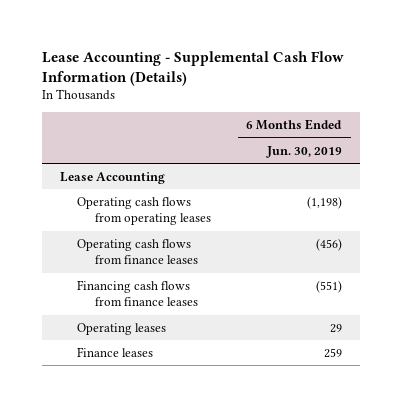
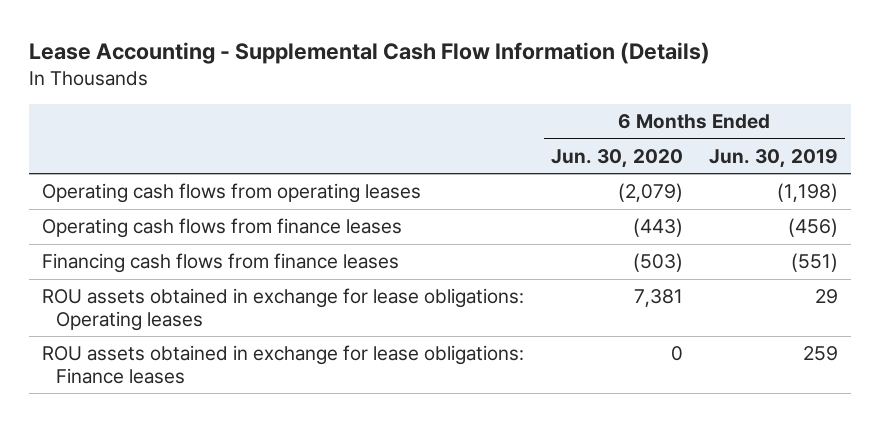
none -> [550,149,683,169] Jun. 30, 2020
[59,171,165,184] Lease Accounting -> none
[77,322,167,335] Operating leases -> [42,288,525,331] ROU assets obtained in exchange for lease obligations: Operating leases
[77,346,154,357] Finance leases -> [42,345,525,384] ROU assets obtained in exchange for lease obligations: Finance leases

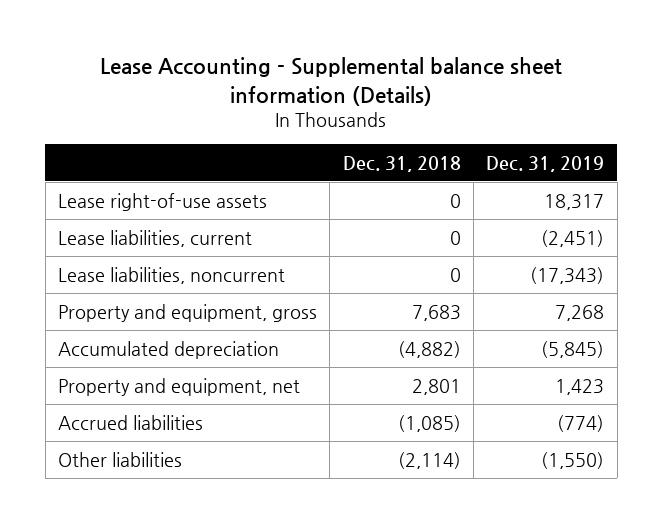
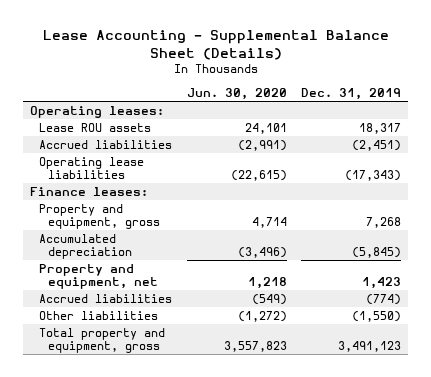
[100,57,563,106] Lease Accounting - Supplemental balance sheet information (Details) -> [42,30,389,60] Lease Accounting - Supplemental Balance Sheet (Details)
[342,155,461,172] Dec. 31, 2018 -> none
none -> [186,88,287,101] Jun. 30, 2020
none -> [30,105,165,118] Operating leases:
[58,192,268,211] Lease right-of-use assets -> [39,122,152,132] Lease ROU assets
[58,229,253,247] Lease liabilities, current -> [39,139,173,149] Accrued liabilities
[58,266,286,284] Lease liabilities, noncurrent -> [39,156,145,180] Operating lease liabilities
none -> [30,186,149,196] Finance leases:
none -> [39,327,166,354] Total property and equipment, gross

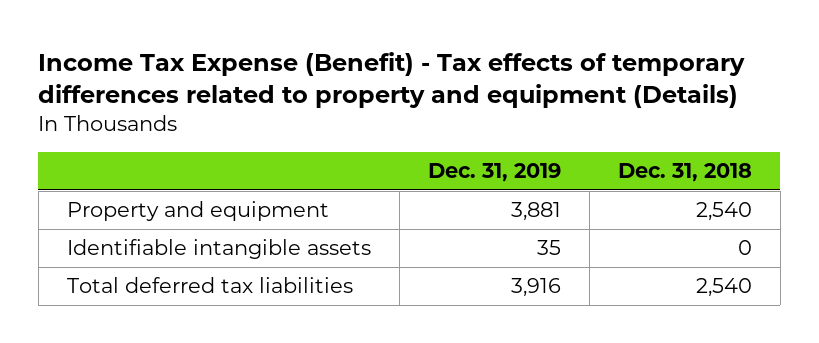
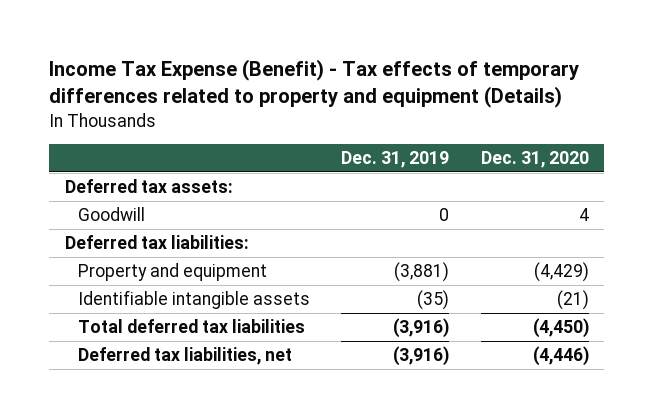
[617,163,752,183] Dec. 31, 2018 -> none
none -> [480,151,589,169] Dec. 31, 2020
none -> [65,178,234,193] Deferred tax assets:
none -> [77,206,145,221] Goodwill
none -> [65,234,250,249] Deferred tax liabilities:
[510,202,561,222] 3,881 -> [394,261,450,282] (3,881)
[536,240,561,256] 35 -> [417,289,450,310] (35)
[510,278,561,298] 3,916 -> [393,317,450,338] (3,916)
none -> [77,346,292,365] Deferred tax liabilities, net

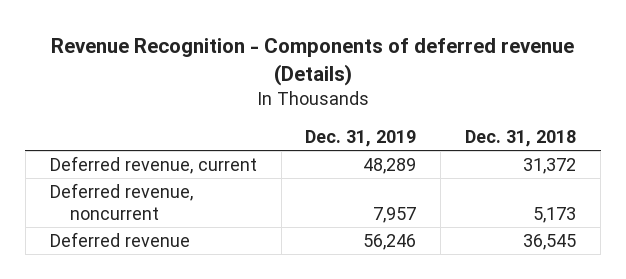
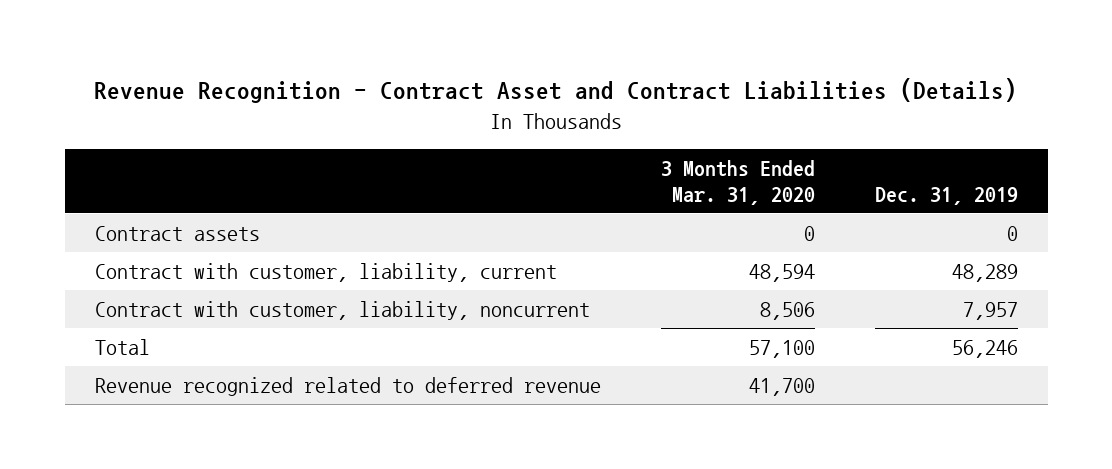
[50,38,574,87] Revenue Recognition - Components of deferred revenue (Details) -> [94,78,1018,104] Revenue Recognition - Contract Asset and Contract Liabilities (Details)
[465,130,577,148] Dec. 31, 2018 -> none
none -> [660,160,815,205] 3 Months Ended Mar. 31, 2020
none -> [94,225,260,241] Contract assets
[49,155,257,174] Deferred revenue, current -> [94,262,557,282] Contract with customer, liability, current
[49,182,193,220] Deferred revenue, noncurrent -> [94,300,590,320] Contract with customer, liability, noncurrent
[49,231,190,247] Deferred revenue -> [94,338,150,355] Total
none -> [94,376,601,396] Revenue recognized related to deferred revenue

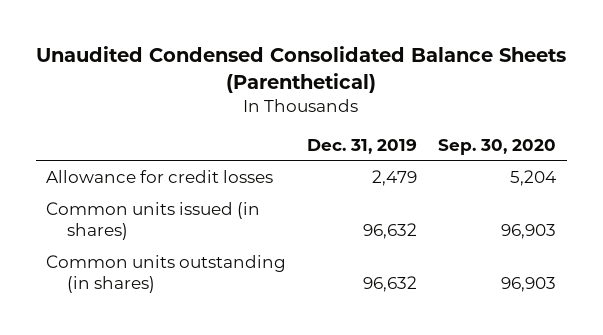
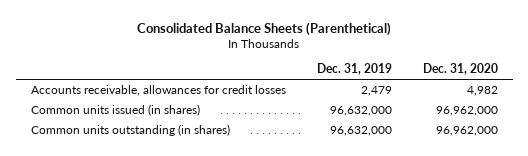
[36,46,567,93] Unaudited Condensed Consolidated Balance Sheets (Parenthetical) -> [137,22,392,37] Consolidated Balance Sheets (Parenthetical)
[438,138,557,155] Sep. 30, 2020 -> none
none -> [422,63,498,76] Dec. 31, 2020
[46,169,274,183] Allowance for credit losses -> [30,84,286,96] Accounts receivable, allowances for credit losses
[363,222,418,239] 96,632 -> [329,105,392,116] 96,632,000
[363,275,418,292] 96,632 -> [329,125,392,136] 96,632,000

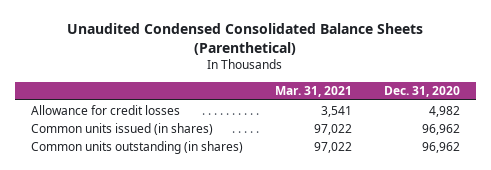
[137,22,392,37] Consolidated Balance Sheets (Parenthetical) -> [67,22,424,55] Unaudited Condensed Consolidated Balance Sheets (Parenthetical)
[316,63,392,76] Dec. 31, 2019 -> none
none -> [274,86,352,98] Mar. 31, 2021
[30,84,286,96] Accounts receivable, allowances for credit losses -> [30,104,180,115] Allowance for credit losses
[435,105,498,116] 96,962,000 -> [421,123,460,135] 96,962
[435,125,498,136] 96,962,000 -> [421,141,460,153] 96,962

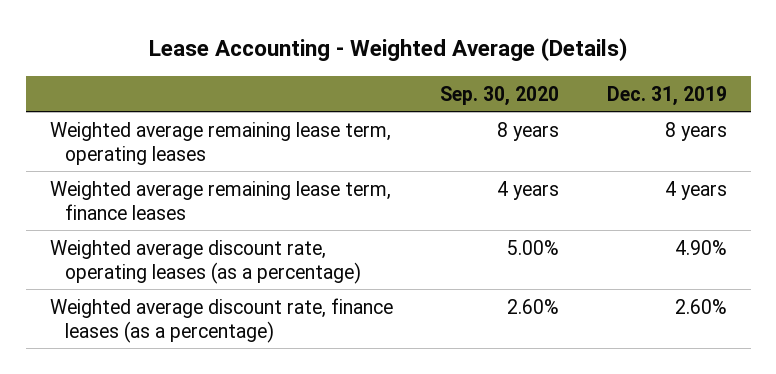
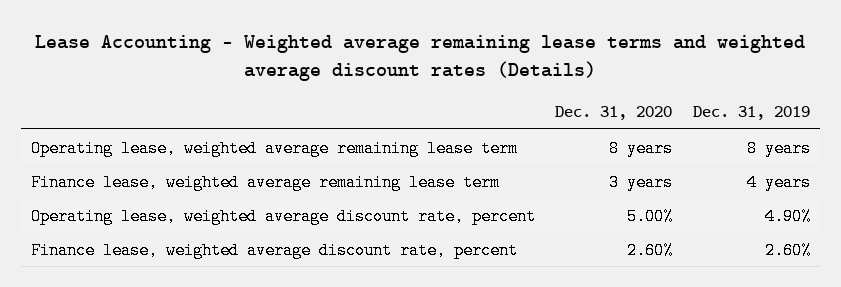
[149,38,628,62] Lease Accounting - Weighted Average (Details) -> [35,35,806,82] Lease Accounting - Weighted average remaining lease terms and weighted average discount rates (Details)
[440,85,560,106] Sep. 30, 2020 -> none
none -> [555,105,673,120] Dec. 31, 2020
[49,121,391,165] Weighted average remaining lease term, operating leases -> [30,139,518,157] Operating lease, weighted average remaining lease term
[49,180,391,220] Weighted average remaining lease term, finance leases -> [30,173,500,191] Finance lease, weighted average remaining lease term
[49,239,362,284] Weighted average discount rate, operating leases (as a percentage) -> [30,207,536,225] Operating lease, weighted average discount rate, percent
[49,297,393,343] Weighted average discount rate, finance leases (as a percentage) -> [30,241,518,259] Finance lease, weighted average discount rate, percent

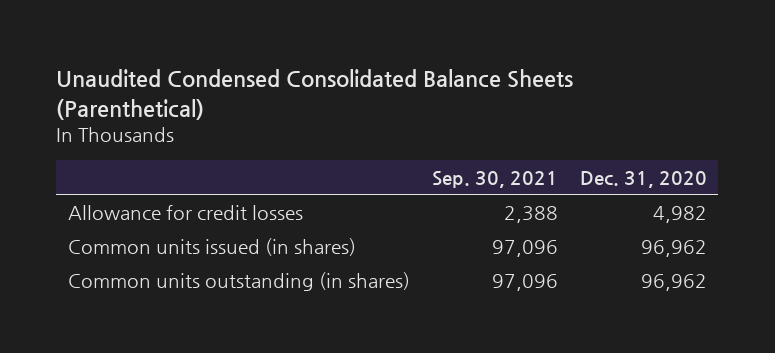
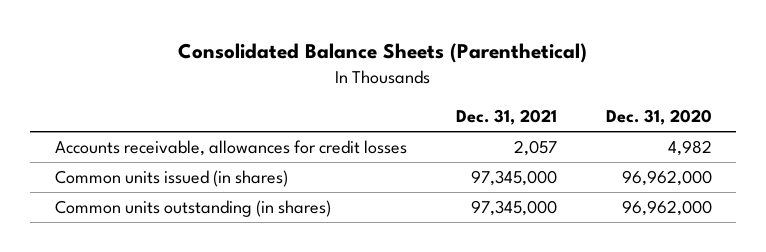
[56,69,574,120] Unaudited Condensed Consolidated Balance Sheets (Parenthetical) -> [178,43,588,64] Consolidated Balance Sheets (Parenthetical)
[431,171,558,189] Sep. 30, 2021 -> none
none -> [455,108,557,125] Dec. 31, 2021
[67,204,303,220] Allowance for credit losses -> [54,140,407,157] Accounts receivable, allowances for credit losses
[641,239,708,257] 96,962 -> [621,170,712,187] 96,962,000
[641,273,708,291] 96,962 -> [621,200,712,217] 96,962,000

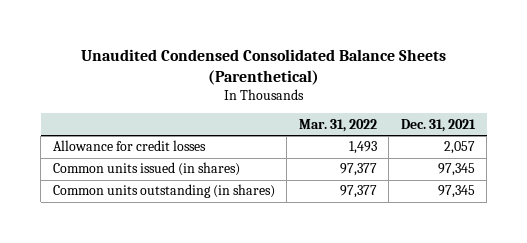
[178,43,588,64] Consolidated Balance Sheets (Parenthetical) -> [80,49,446,86] Unaudited Condensed Consolidated Balance Sheets (Parenthetical)
[605,108,712,125] Dec. 31, 2020 -> none
none -> [298,118,377,132] Mar. 31, 2022
[54,140,407,157] Accounts receivable, allowances for credit losses -> [52,140,206,152] Allowance for credit losses
[470,170,557,187] 97,345,000 -> [437,163,475,177] 97,345
[470,200,557,217] 97,345,000 -> [437,185,475,199] 97,345

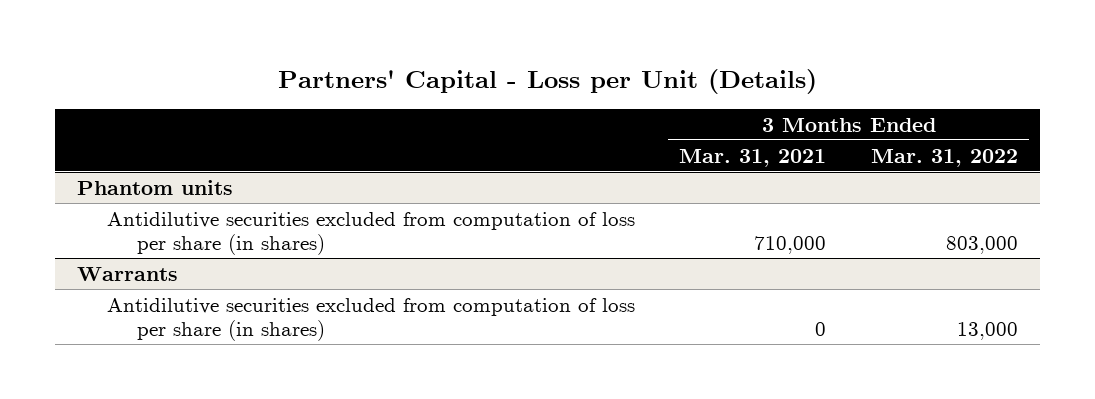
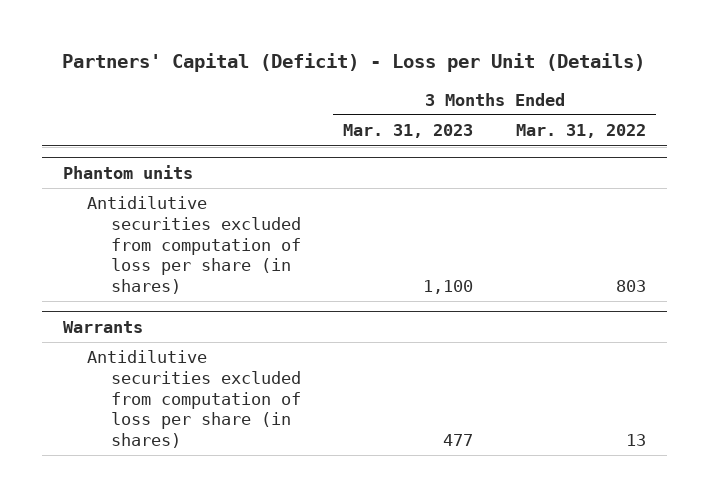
[277,68,817,94] Partners' Capital - Loss per Unit (Details) -> [62,52,646,72] Partners' Capital (Deficit) - Loss per Unit (Details)
[679,148,827,167] Mar. 31, 2021 -> none
none -> [343,124,474,139] Mar. 31, 2023
[945,236,1018,255] 803,000 -> [615,280,646,293] 803
[956,322,1018,341] 13,000 -> [625,434,646,447] 13

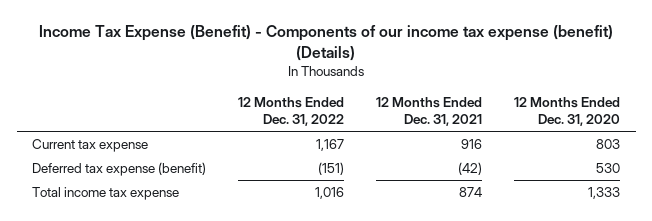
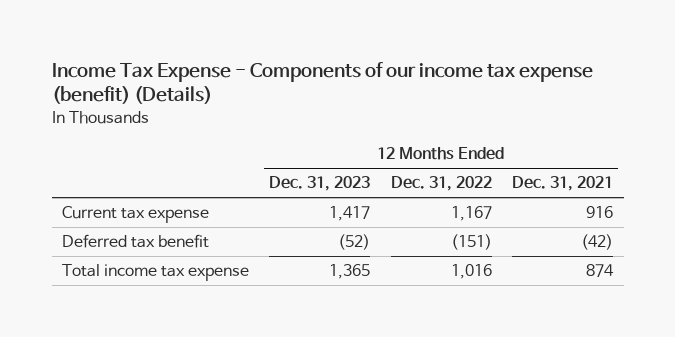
[39,25,614,62] Income Tax Expense (Benefit) - Components of our income tax expense (benefit) (Details) -> [51,61,593,105] Income Tax Expense - Components of our income tax expense (benefit) (Details)
[513,96,620,126] 12 Months Ended Dec. 31, 2020 -> none
none -> [269,176,371,192] Dec. 31, 2023
[32,162,207,177] Deferred tax expense (benefit) -> [61,234,209,249] Deferred tax benefit

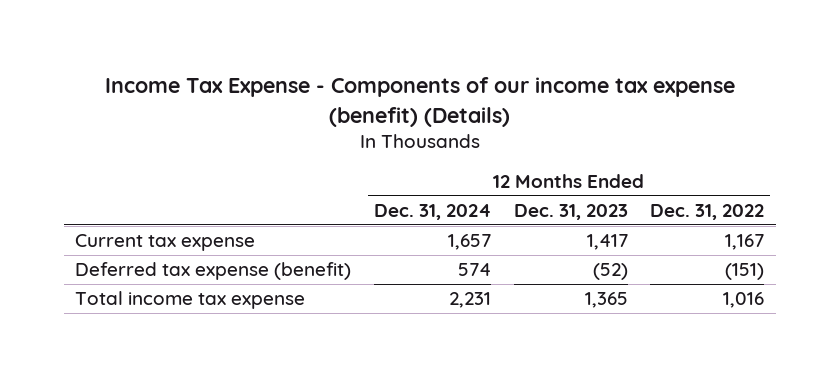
[512,176,614,192] Dec. 31, 2021 -> none
none -> [374,204,492,221] Dec. 31, 2024
[61,234,209,249] Deferred tax benefit -> [75,262,352,281] Deferred tax expense (benefit)

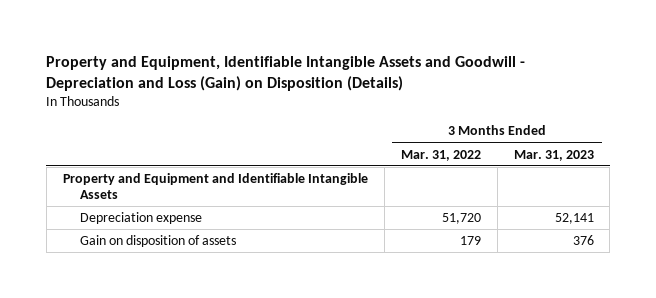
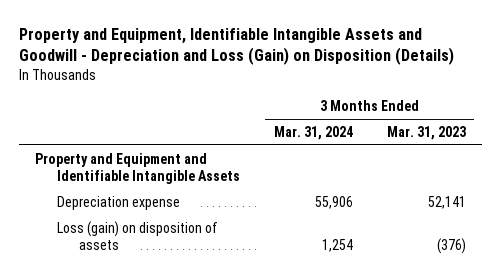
[400,149,481,161] Mar. 31, 2022 -> none
none -> [273,125,353,140] Mar. 31, 2024
[79,235,236,248] Gain on disposition of assets -> [57,220,219,250] Loss (gain) on disposition of assets
[572,235,594,246] 376 -> [436,237,466,254] (376)

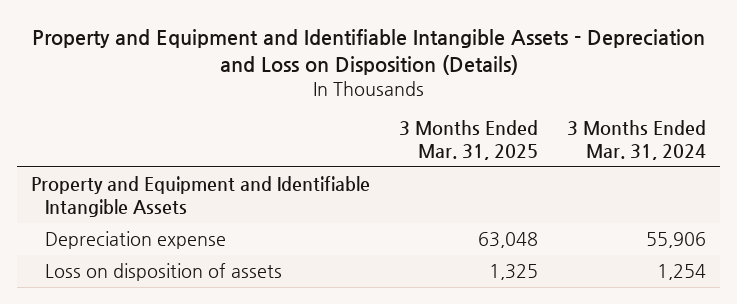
[18,27,454,66] Property and Equipment, Identifiable Intangible Assets and Goodwill - Depreciation and Loss (Gain) on Disposition (Details) -> [31,28,705,75] Property and Equipment and Identifiable Intangible Assets - Depreciation and Loss on Disposition (Details)
[386,125,466,140] Mar. 31, 2023 -> none
none -> [399,120,539,160] 3 Months Ended Mar. 31, 2025
[57,220,219,250] Loss (gain) on disposition of assets -> [45,263,283,282] Loss on disposition of assets

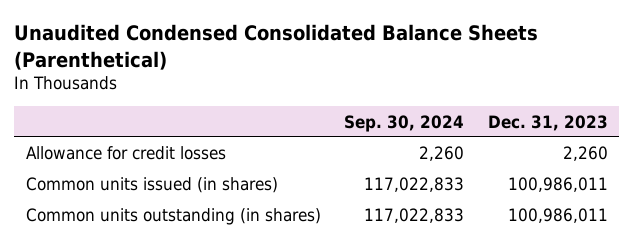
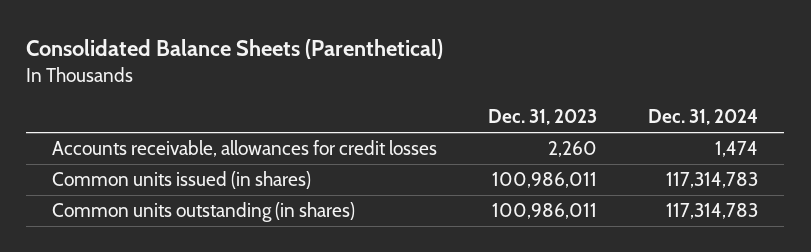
[14,24,539,70] Unaudited Condensed Consolidated Balance Sheets (Parenthetical) -> [26,39,444,60] Consolidated Balance Sheets (Parenthetical)
[344,114,465,132] Sep. 30, 2024 -> none
none -> [648,109,759,126] Dec. 31, 2024
[25,146,226,161] Allowance for credit losses -> [52,140,438,158] Accounts receivable, allowances for credit losses

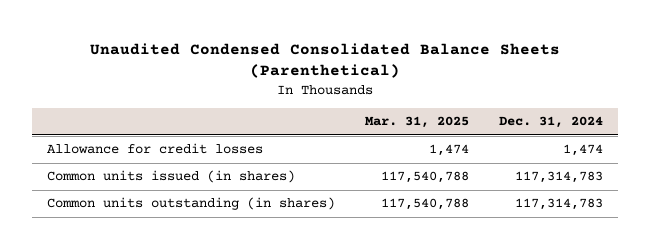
[26,39,444,60] Consolidated Balance Sheets (Parenthetical) -> [90,42,561,79] Unaudited Condensed Consolidated Balance Sheets (Parenthetical)
[488,109,598,126] Dec. 31, 2023 -> none
none -> [365,116,470,129] Mar. 31, 2025
[52,140,438,158] Accounts receivable, allowances for credit losses -> [47,143,264,155] Allowance for credit losses

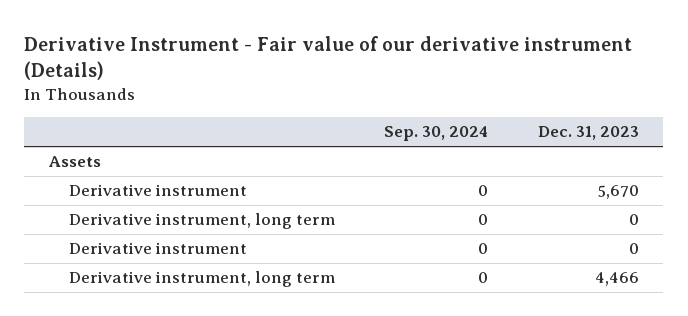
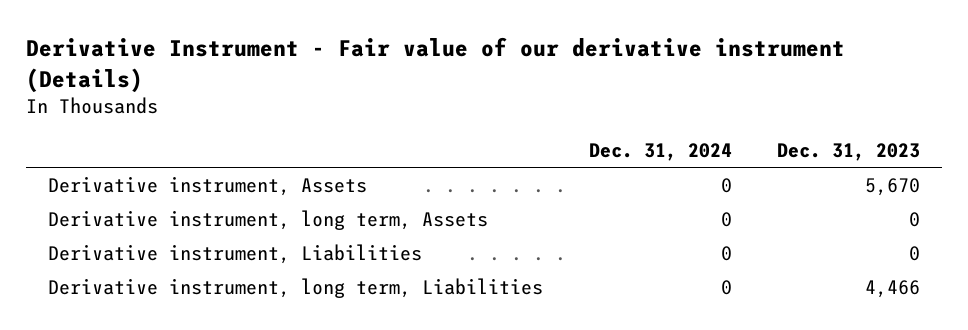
[384,126,489,142] Sep. 30, 2024 -> none
none -> [588,142,732,161] Dec. 31, 2024
[48,156,102,168] Assets -> none
[68,184,247,197] Derivative instrument -> [48,175,368,196] Derivative instrument, Assets
[68,213,335,230] Derivative instrument, long term -> [48,209,489,230] Derivative instrument, long term, Assets
[68,242,247,255] Derivative instrument -> [48,243,423,264] Derivative instrument, Liabilities
[68,271,335,288] Derivative instrument, long term -> [48,277,544,298] Derivative instrument, long term, Liabilities

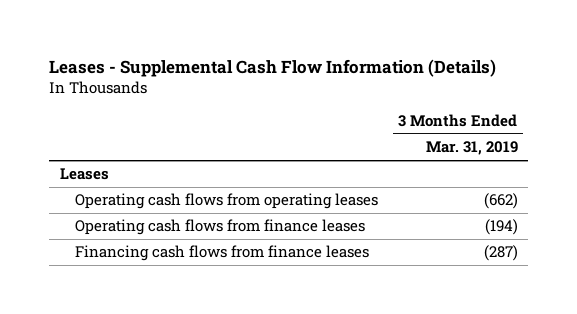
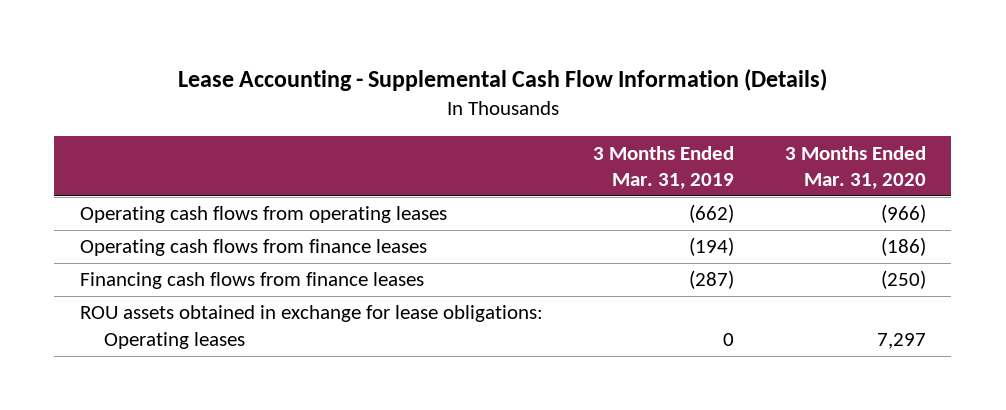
[49,58,497,77] Leases - Supplemental Cash Flow Information (Details) -> [177,68,827,91] Lease Accounting - Supplemental Cash Flow Information (Details)
none -> [785,145,927,190] 3 Months Ended Mar. 31, 2020
[59,168,109,181] Leases -> none
none -> [79,305,543,349] ROU assets obtained in exchange for lease obligations: Operating leases

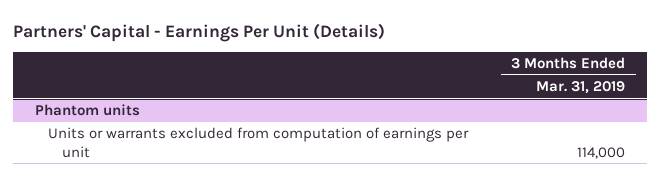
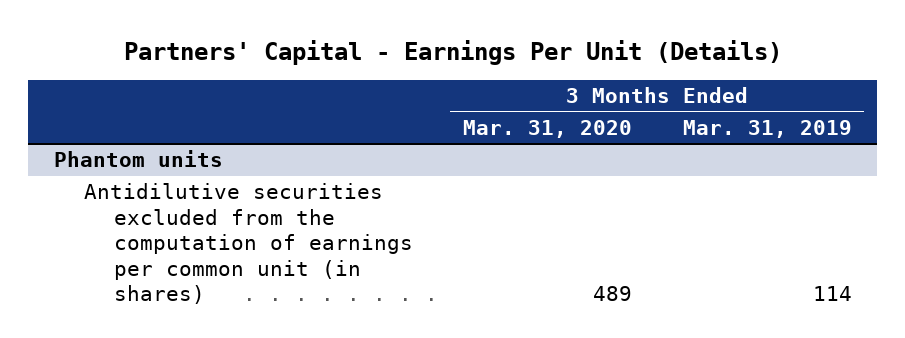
none -> [463,119,633,138] Mar. 31, 2020
[48,127,470,158] Units or warrants excluded from computation of earnings per unit -> [83,183,413,305] Antidilutive securities excluded from the computation of earnings per common unit (in shares)
[577,146,626,159] 114,000 -> [812,286,852,302] 114

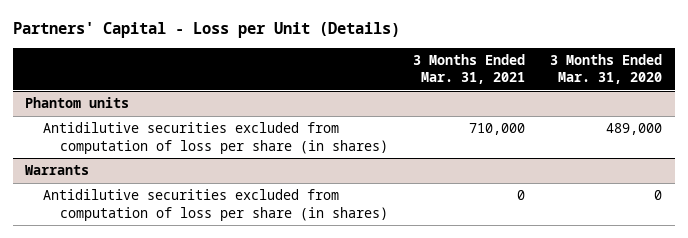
[123,39,782,65] Partners' Capital - Earnings Per Unit (Details) -> [12,21,400,38] Partners' Capital - Loss per Unit (Details)
[682,119,852,138] Mar. 31, 2019 -> none
none -> [413,53,526,85] 3 Months Ended Mar. 31, 2021
[83,183,413,305] Antidilutive securities excluded from the computation of earnings per common unit (in shares) -> [42,122,389,154] Antidilutive securities excluded from computation of loss per share (in shares)
[593,286,633,302] 489 -> [606,123,663,136] 489,000
none -> [25,165,90,176] Warrants
none -> [42,189,389,221] Antidilutive securities excluded from computation of loss per share (in shares)

